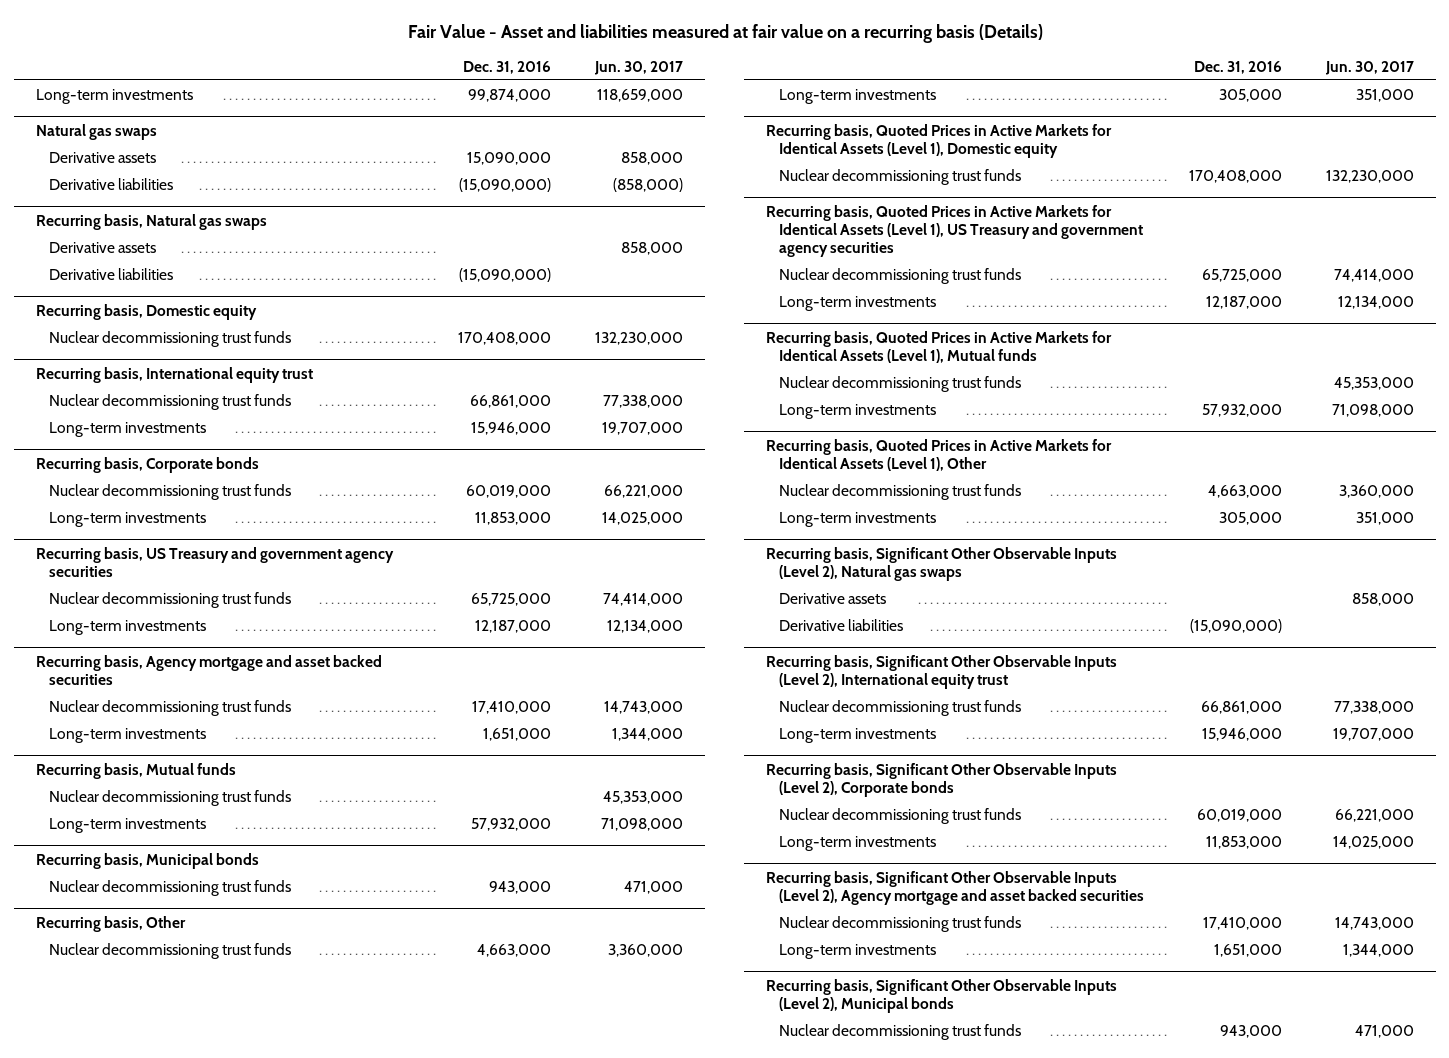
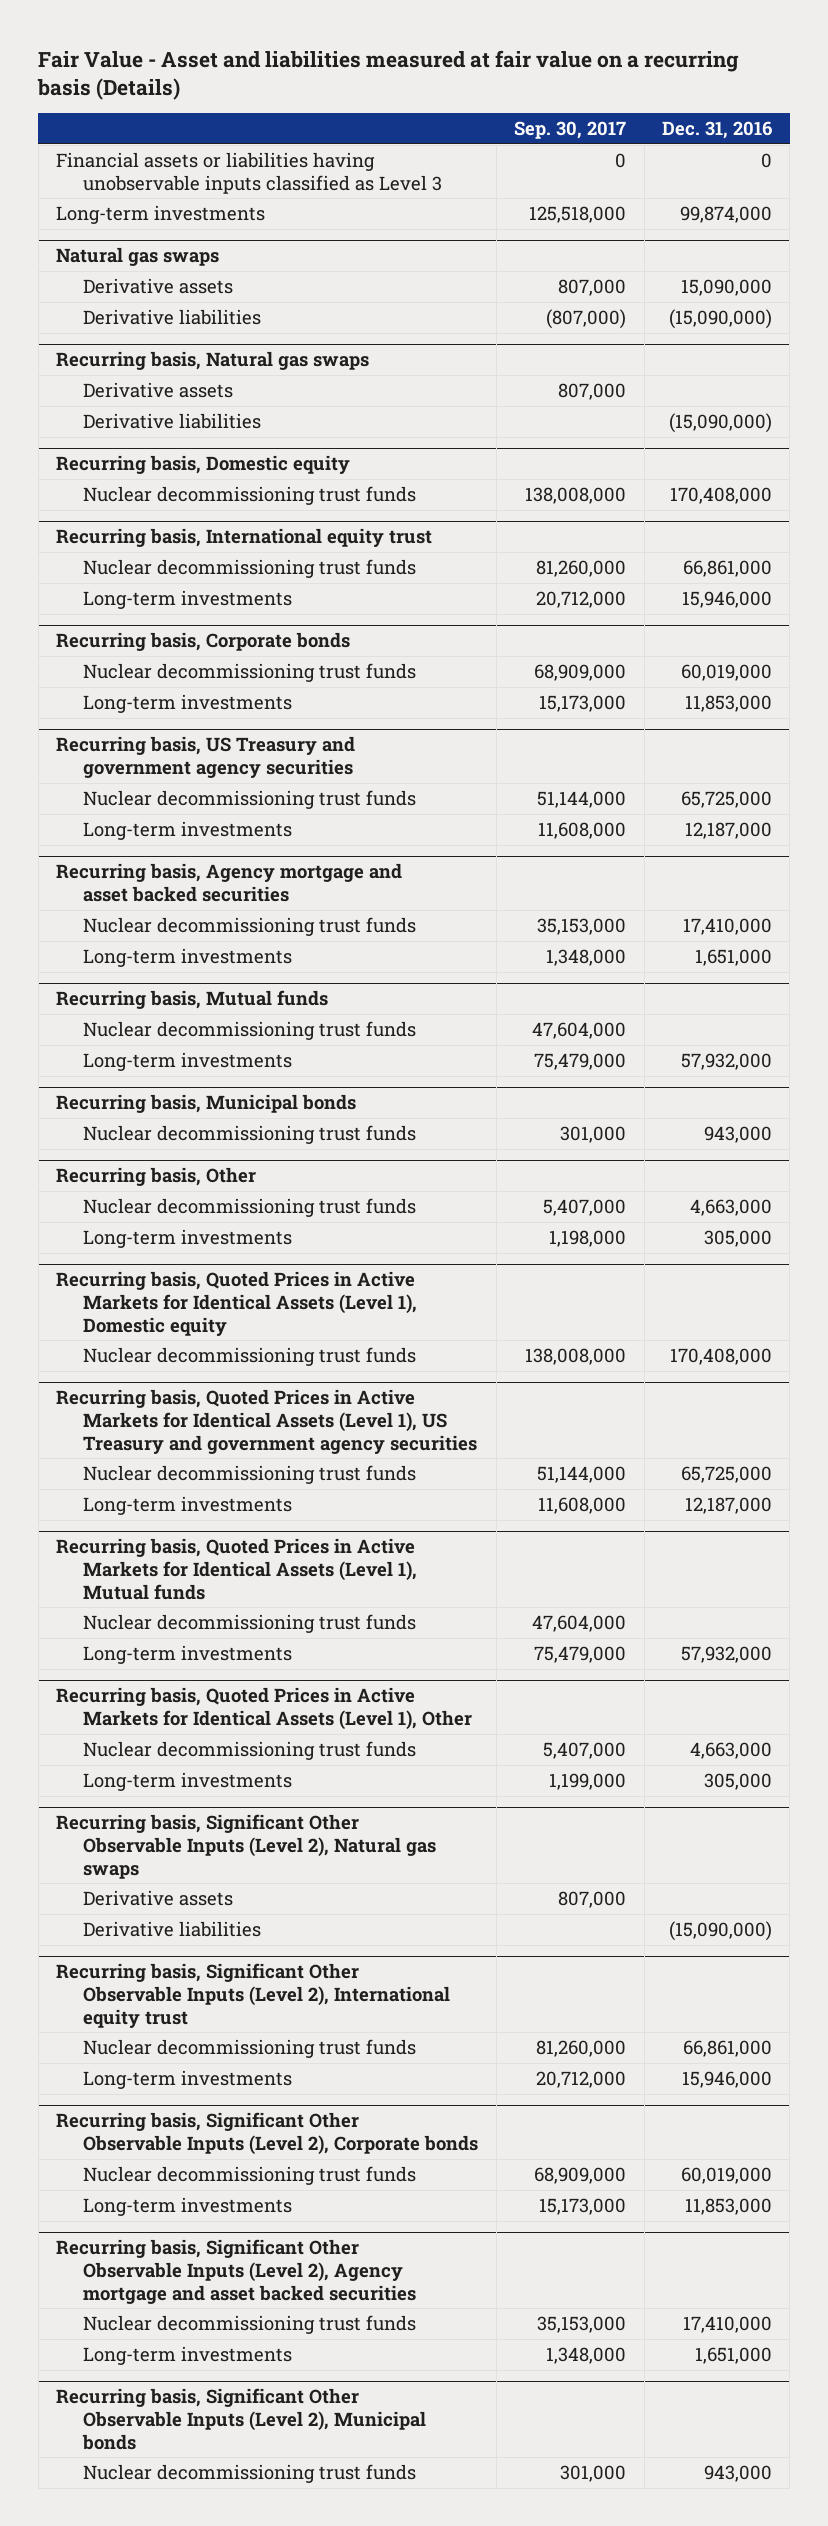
[594,61,684,76] Jun. 30, 2017 -> none
none -> [514,121,627,140] Sep. 30, 2017
none -> [56,151,443,194] Financial assets or liabilities having unobservable inputs classified as Level 3

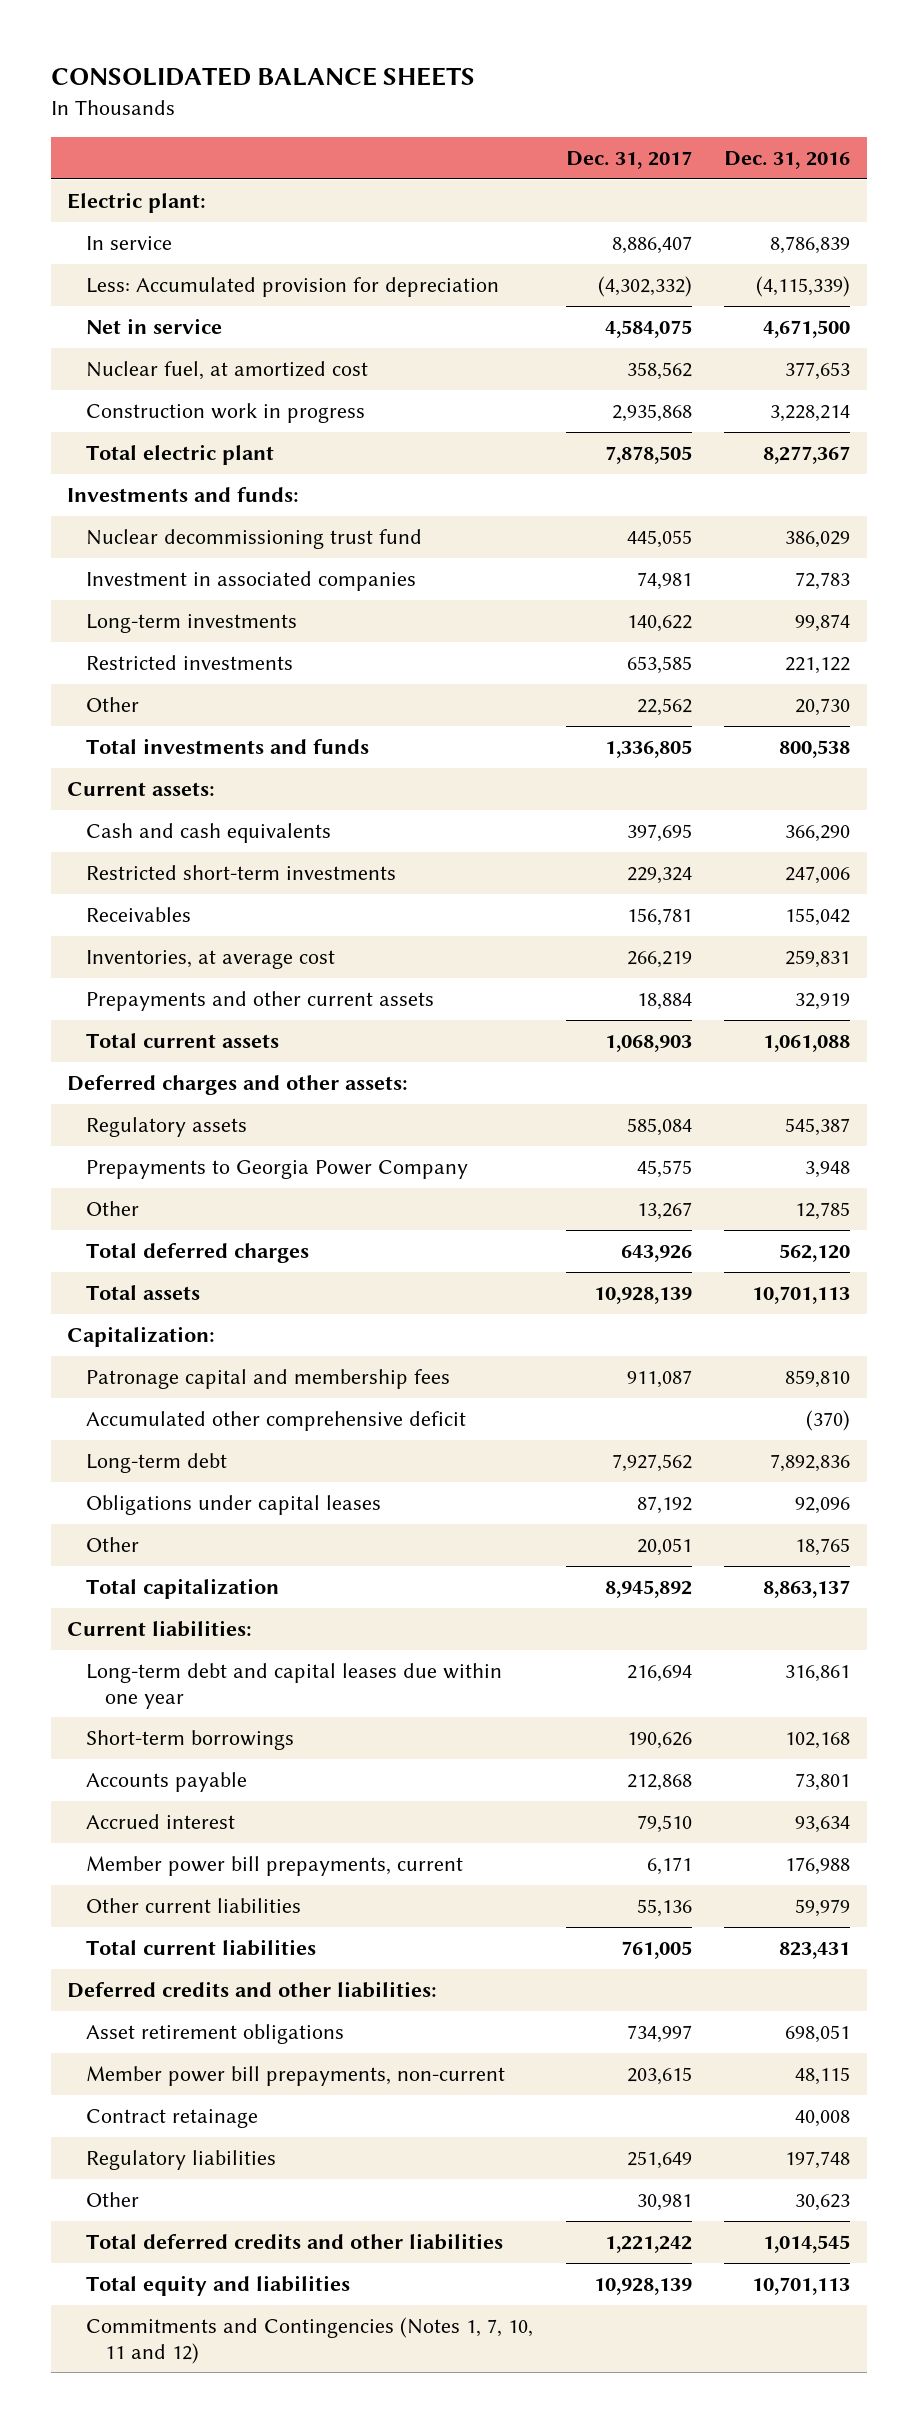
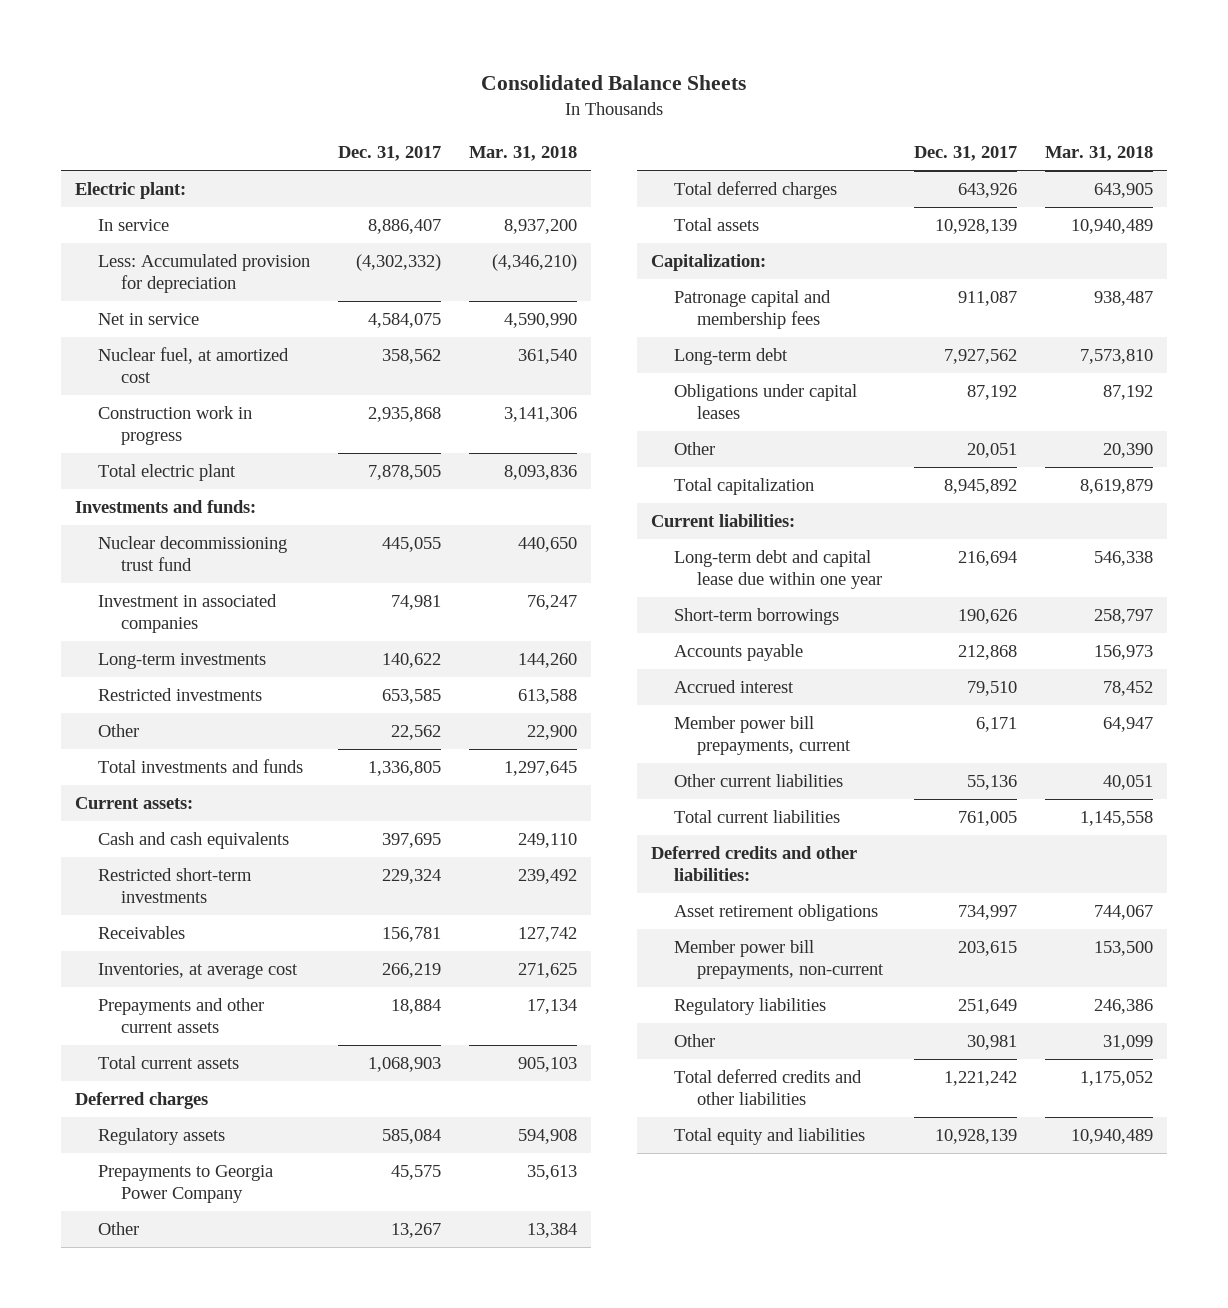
[50,66,475,86] CONSOLIDATED BALANCE SHEETS -> [480,74,746,90] Consolidated Balance Sheets
[724,150,851,169] Dec. 31, 2016 -> none
none -> [468,146,577,162] Mar. 31, 2018
[67,1075,409,1096] Deferred charges and other assets: -> [74,1092,208,1110] Deferred charges
[86,1411,467,1432] Accumulated other comprehensive deficit -> none
[86,1663,503,1709] Long-term debt and capital leases due within one year -> [674,550,883,590] Long-term debt and capital lease due within one year
[86,2109,259,2129] Contract retainage -> none
[86,2317,534,2364] Commitments and Contingencies (Notes 1, 7, 10, 11 and 12) -> none

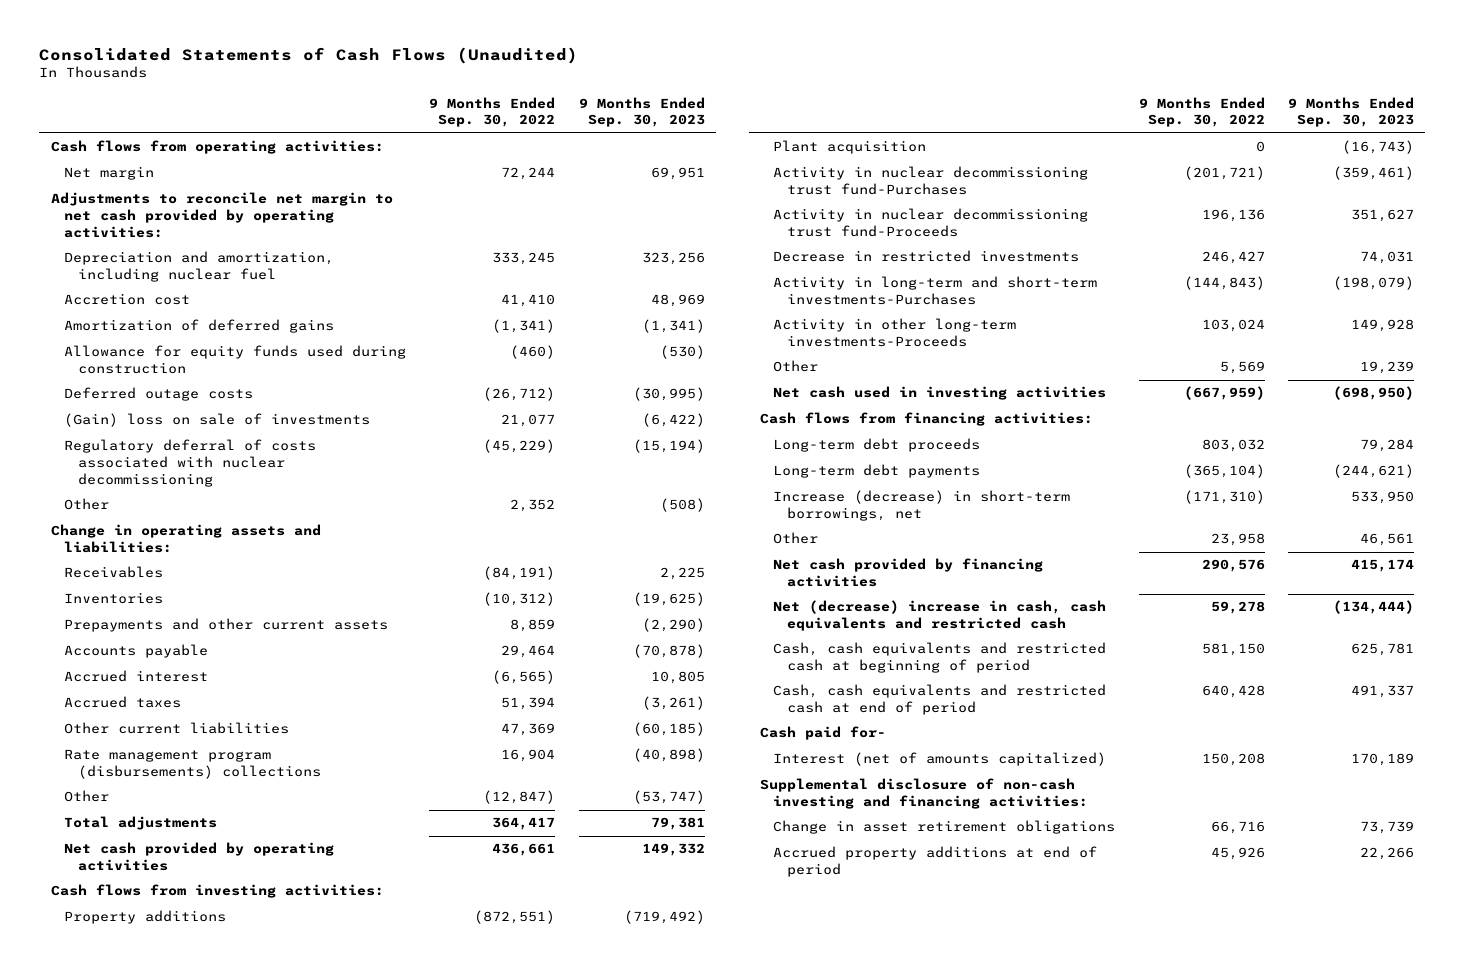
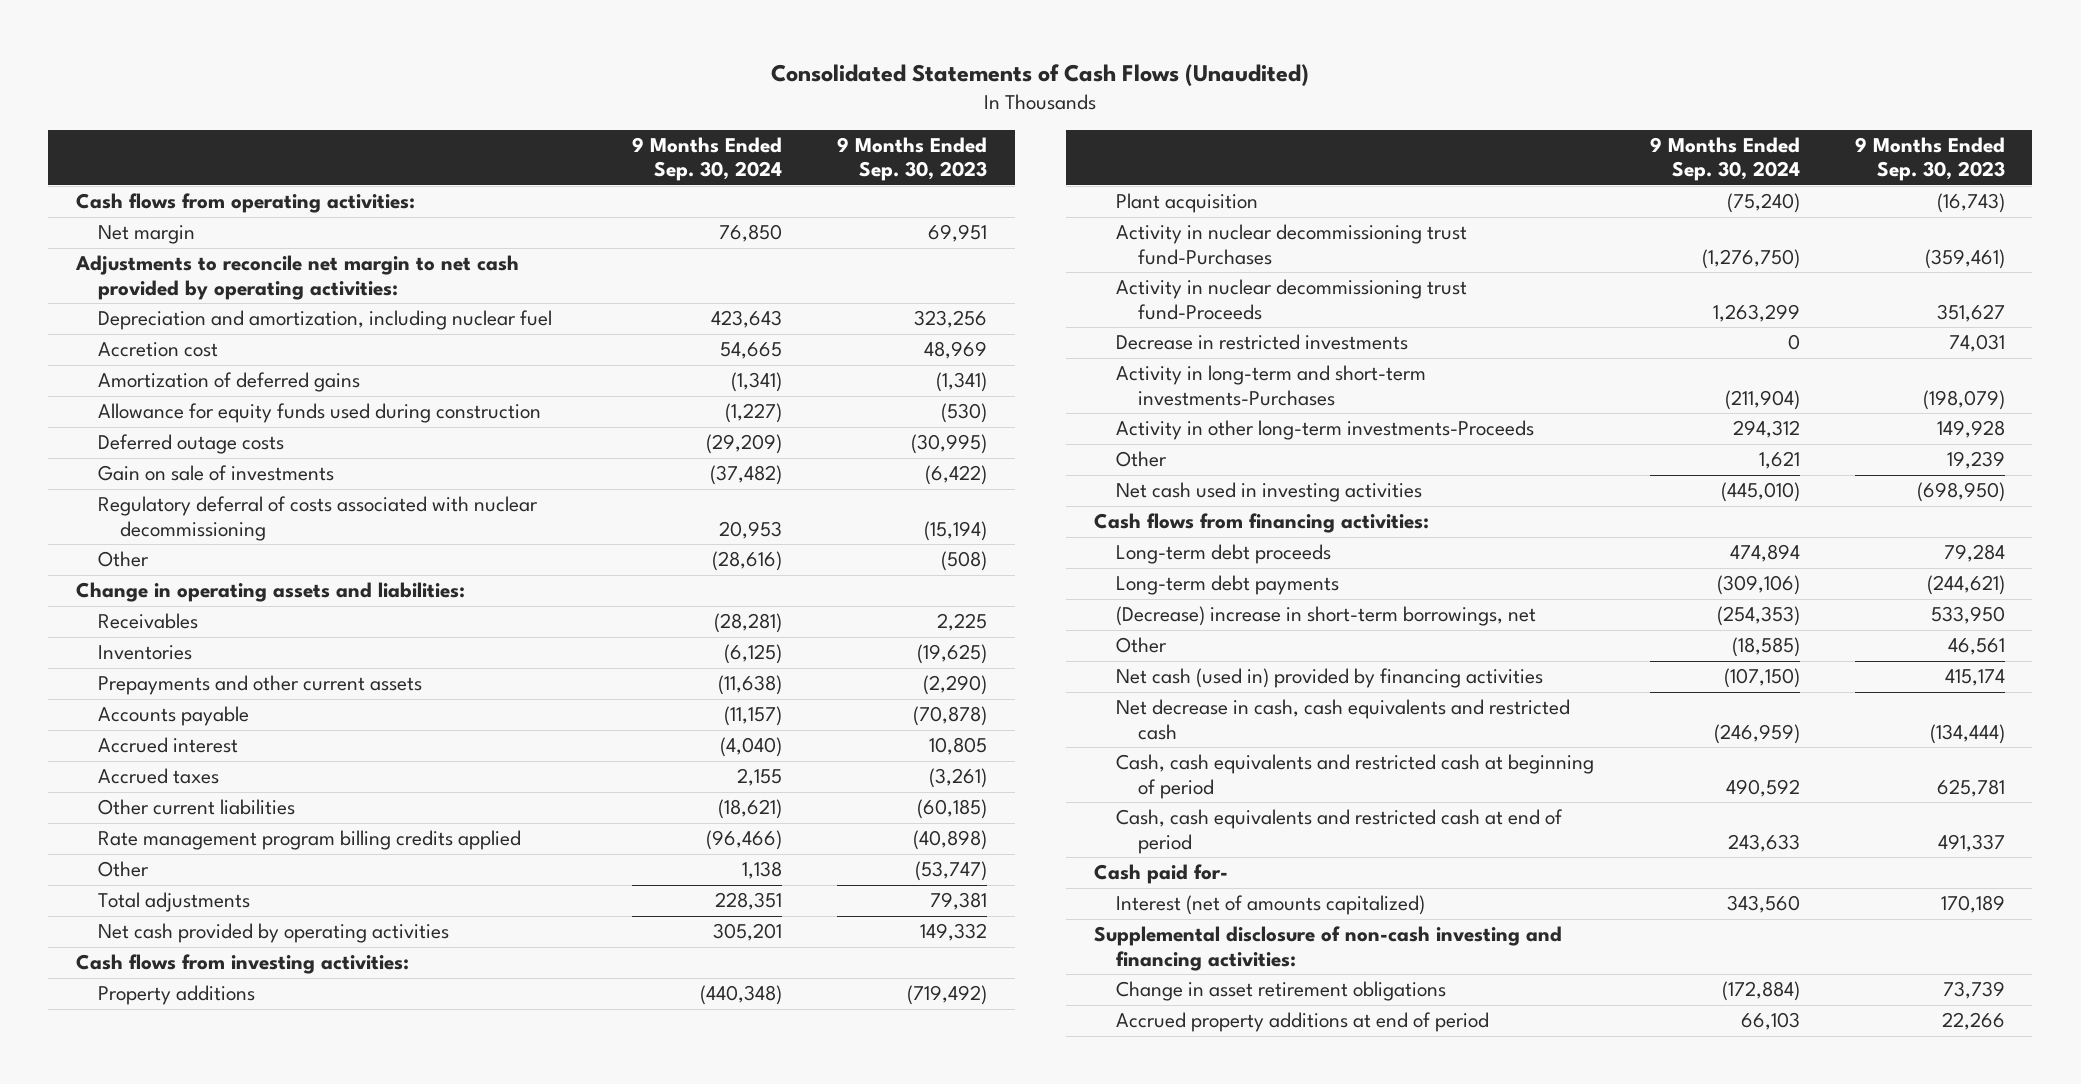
[429,96,556,128] 9 Months Ended Sep. 30, 2022 -> none
none -> [631,136,782,182] 9 Months Ended Sep. 30, 2024
[64,413,371,428] (Gain) loss on sale of investments -> [98,465,335,482] Gain on sale of investments
[64,749,321,780] Rate management program (disbursements) collections -> [98,830,522,851] Rate management program billing credits applied
[773,490,1071,522] Increase (decrease) in short-term borrowings, net -> [1116,606,1537,627] (Decrease) increase in short-term borrowings, net
[773,558,1044,588] Net cash provided by financing activities -> [1116,668,1544,689] Net cash (used in) provided by financing activities
[773,600,1107,632] Net (decrease) increase in cash, cash equivalents and restricted cash -> [1116,699,1571,740] Net decrease in cash, cash equivalents and restricted cash

